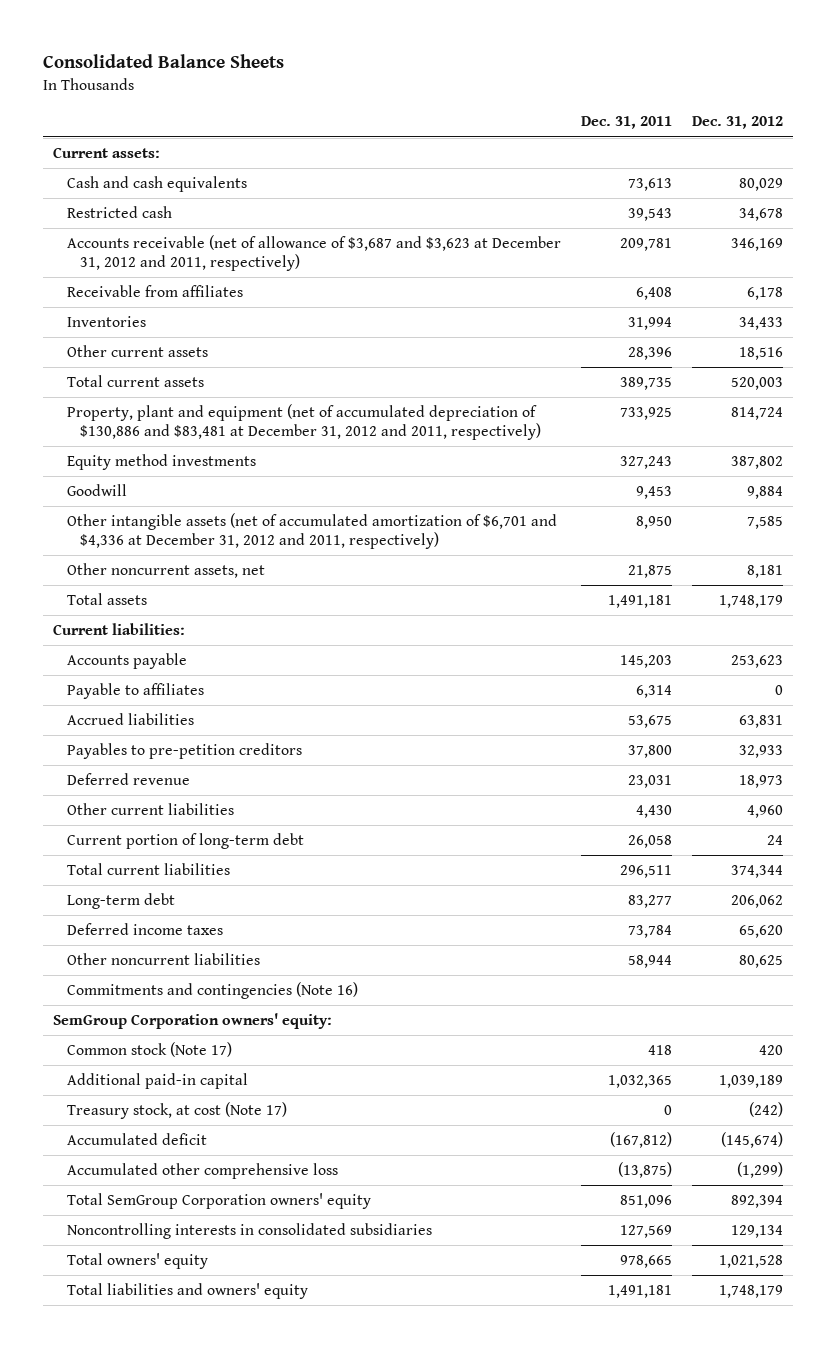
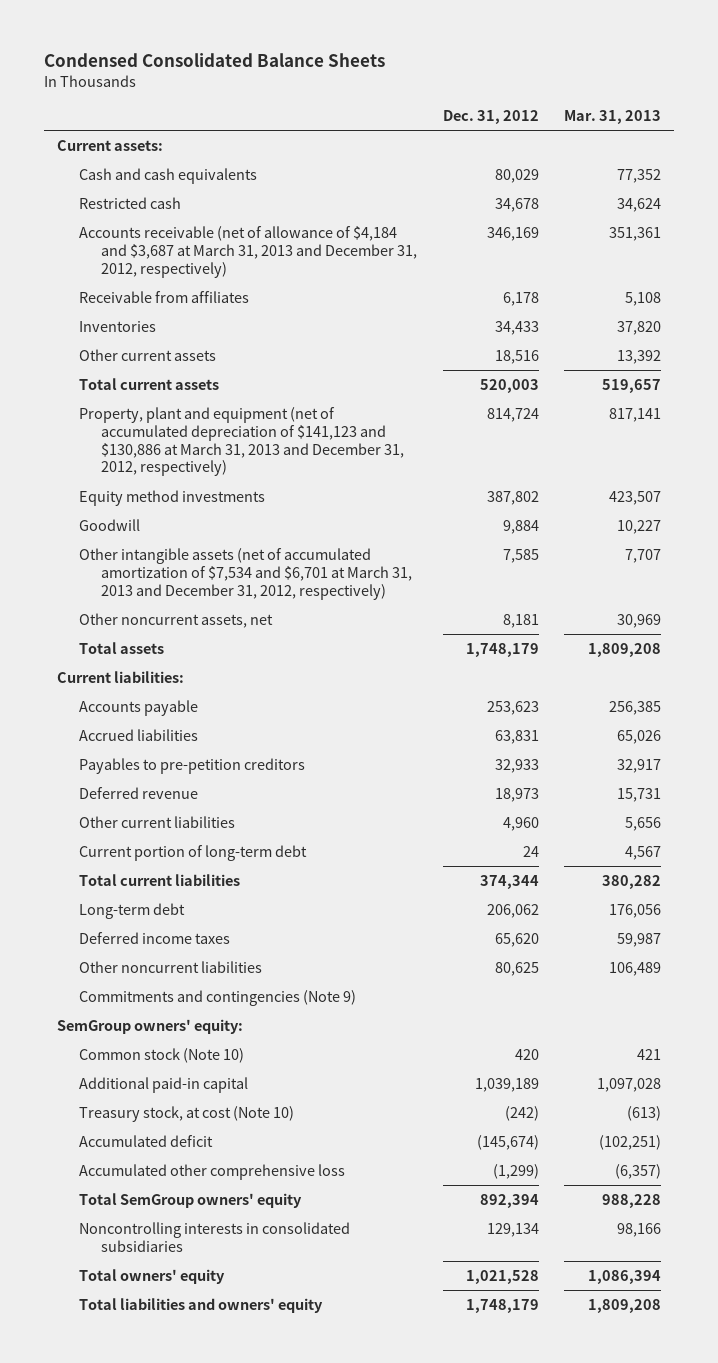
[43,54,285,69] Consolidated Balance Sheets -> [44,52,386,67] Condensed Consolidated Balance Sheets
[580,116,672,130] Dec. 31, 2011 -> none
none -> [564,110,662,125] Mar. 31, 2013
[66,235,561,272] Accounts receivable (net of allowance of $3,687 and $3,623 at December 31, 2012 and 2011, respectively) -> [79,225,417,278] Accounts receivable (net of allowance of $4,184 and $3,687 at March 31, 2013 and December 31, 2012, respectively)
[66,404,541,441] Property, plant and equipment (net of accumulated depreciation of $130,886 and $83,481 at December 31, 2012 and 2011, respectively) -> [79,406,404,477] Property, plant and equipment (net of accumulated depreciation of $141,123 and $130,886 at March 31, 2013 and December 31, 2012, respectively)
[66,513,557,550] Other intangible assets (net of accumulated amortization of $6,701 and $4,336 at December 31, 2012 and 2011, respectively) -> [79,547,412,600] Other intangible assets (net of accumulated amortization of $7,534 and $6,701 at March 31, 2013 and December 31, 2012, respectively)
[66,683,204,700] Payable to affiliates -> none
[66,982,358,1000] Commitments and contingencies (Note 16) -> [79,989,357,1006] Commitments and contingencies (Note 9)
[53,1013,333,1030] SemGroup Corporation owners' equity: -> [57,1018,244,1034] SemGroup owners' equity:
[66,1042,232,1058] Common stock (Note 17) -> [79,1047,245,1063] Common stock (Note 10)
[66,1102,287,1120] Treasury stock, at cost (Note 17) -> [79,1105,295,1122] Treasury stock, at cost (Note 10)
[66,1193,371,1210] Total SemGroup Corporation owners' equity -> [79,1192,303,1208] Total SemGroup owners' equity

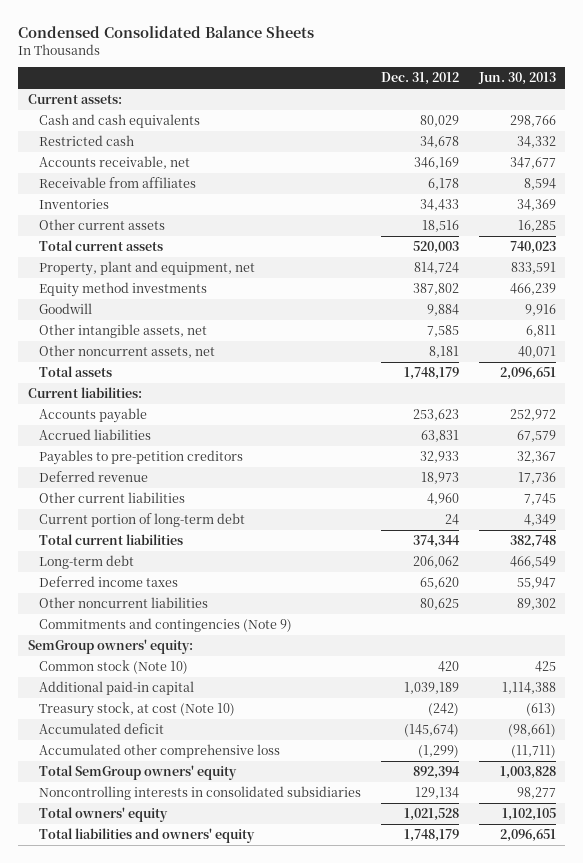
[564,110,662,125] Mar. 31, 2013 -> none
none -> [477,72,556,86] Jun. 30, 2013
[79,225,417,278] Accounts receivable (net of allowance of $4,184 and $3,687 at March 31, 2013 and December 31, 2012, respectively) -> [39,156,191,170] Accounts receivable, net
[79,406,404,477] Property, plant and equipment (net of accumulated depreciation of $141,123 and $130,886 at March 31, 2013 and December 31, 2012, respectively) -> [39,261,256,277] Property, plant and equipment, net
[79,547,412,600] Other intangible assets (net of accumulated amortization of $7,534 and $6,701 at March 31, 2013 and December 31, 2012, respectively) -> [39,324,208,339] Other intangible assets, net

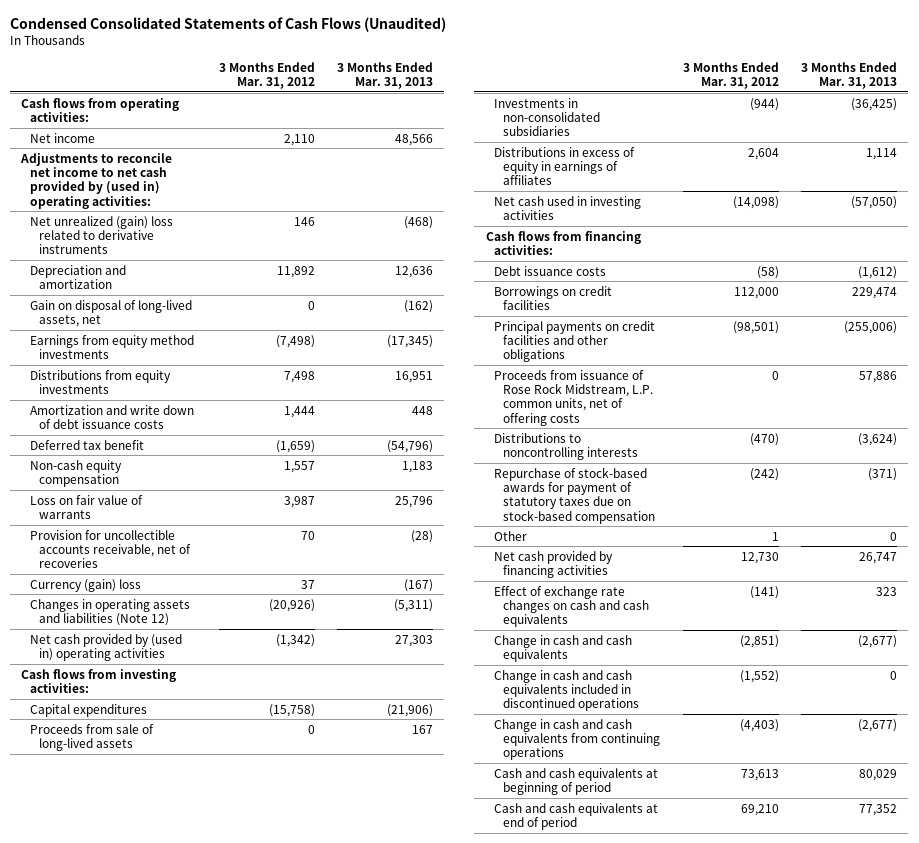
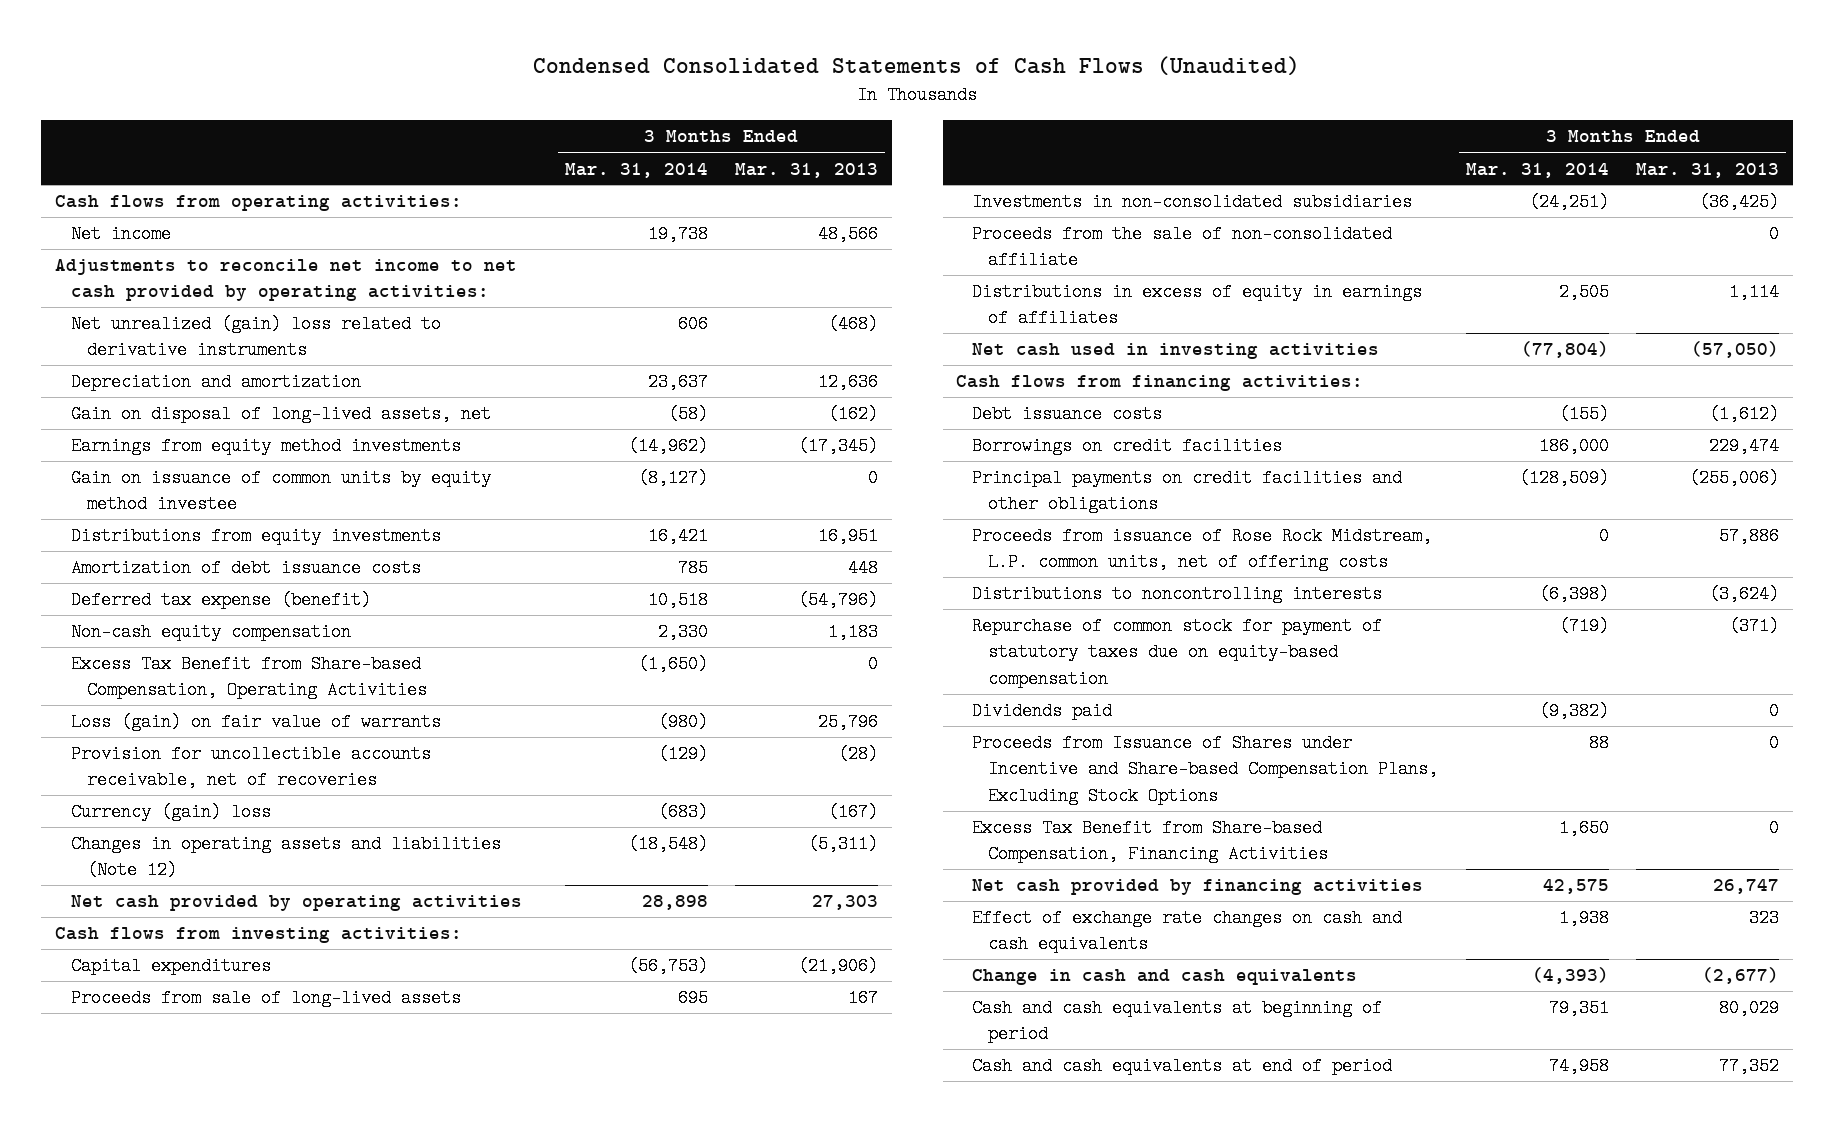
[218,61,315,90] 3 Months Ended Mar. 31, 2012 -> none
none -> [564,162,708,178] Mar. 31, 2014
[20,152,173,209] Adjustments to reconcile net income to net cash provided by (used in) operating activities: -> [55,259,518,302] Adjustments to reconcile net income to net cash provided by operating activities:
none -> [71,469,492,514] Gain on issuance of common units by equity method investee
[30,404,195,429] Amortization and write down of debt issuance costs -> [71,559,422,578] Amortization of debt issuance costs
[30,439,145,450] Deferred tax benefit -> [71,591,372,610] Deferred tax expense (benefit)
none -> [71,655,428,700] Excess Tax Benefit from Share-based Compensation, Operating Activities
[30,494,144,519] Loss on fair value of warrants -> [71,713,442,732] Loss (gain) on fair value of warrants
[30,633,183,661] Net cash provided by (used in) operating activities -> [71,895,523,912] Net cash provided by operating activities
none -> [972,225,1393,270] Proceeds from the sale of non-consolidated affiliate
[494,530,528,541] Other -> none
[494,466,656,524] Repurchase of stock-based awards for payment of statutory taxes due on stock-based compensation -> [972,617,1383,688] Repurchase of common stock for payment of statutory taxes due on equity-based compensation
none -> [972,702,1113,721] Dividends paid
none -> [972,734,1439,805] Proceeds from Issuance of Shares under Incentive and Share-based Compensation Plans, Excluding Stock Options
none -> [972,819,1329,864] Excess Tax Benefit from Share-based Compensation, Financing Activities
[494,669,640,712] Change in cash and cash equivalents included in discontinued operations -> none
[494,718,661,761] Change in cash and cash equivalents from continuing operations -> none

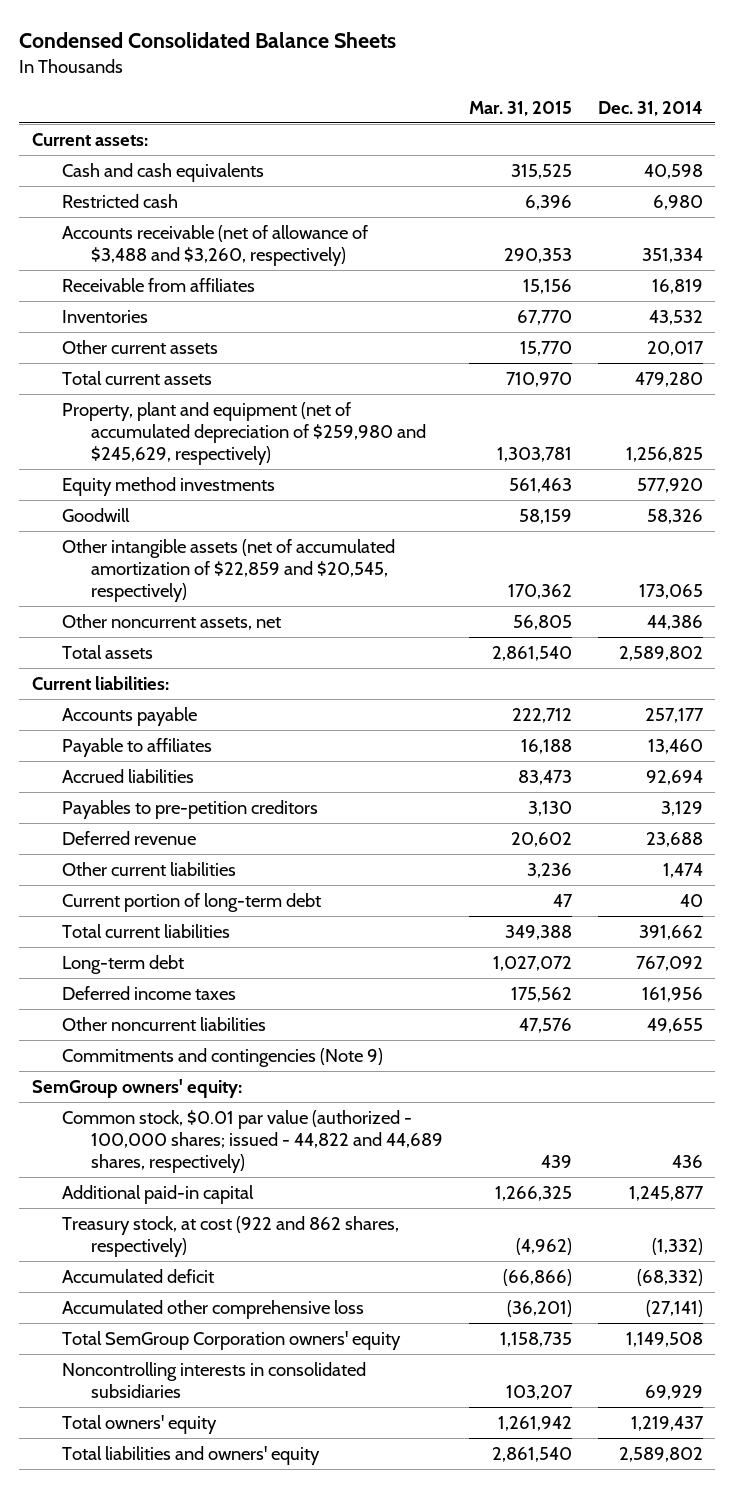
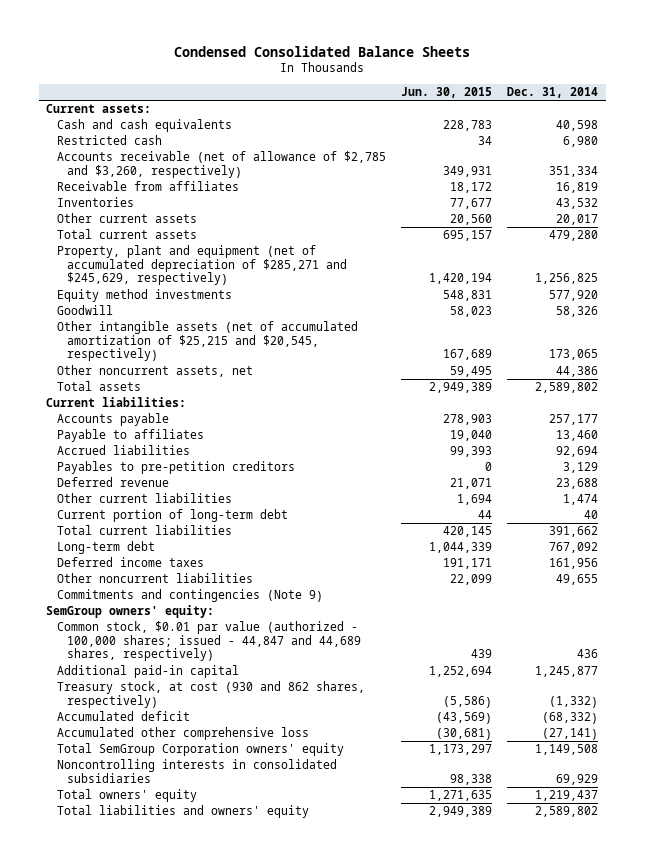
[468,100,572,116] Mar. 31, 2015 -> none
none -> [400,87,492,99] Jun. 30, 2015
[61,224,368,267] Accounts receivable (net of allowance of $3,488 and $3,260, respectively) -> [56,151,386,178] Accounts receivable (net of allowance of $2,785 and $3,260, respectively)
[61,401,427,466] Property, plant and equipment (net of accumulated depreciation of $259,980 and $245,629, respectively) -> [56,245,347,286] Property, plant and equipment (net of accumulated depreciation of $285,271 and $245,629, respectively)
[61,538,395,603] Other intangible assets (net of accumulated amortization of $22,859 and $20,545, respectively) -> [56,321,358,362] Other intangible assets (net of accumulated amortization of $25,215 and $20,545, respectively)
[61,1109,444,1174] Common stock, $0.01 par value (authorized - 100,000 shares; issued - 44,822 and 44,689 shares, respectively) -> [56,621,361,662] Common stock, $0.01 par value (authorized - 100,000 shares; issued - 44,847 and 44,689 shares, respectively)
[61,1215,399,1258] Treasury stock, at cost (922 and 862 shares, respectively) -> [56,681,365,708] Treasury stock, at cost (930 and 862 shares, respectively)

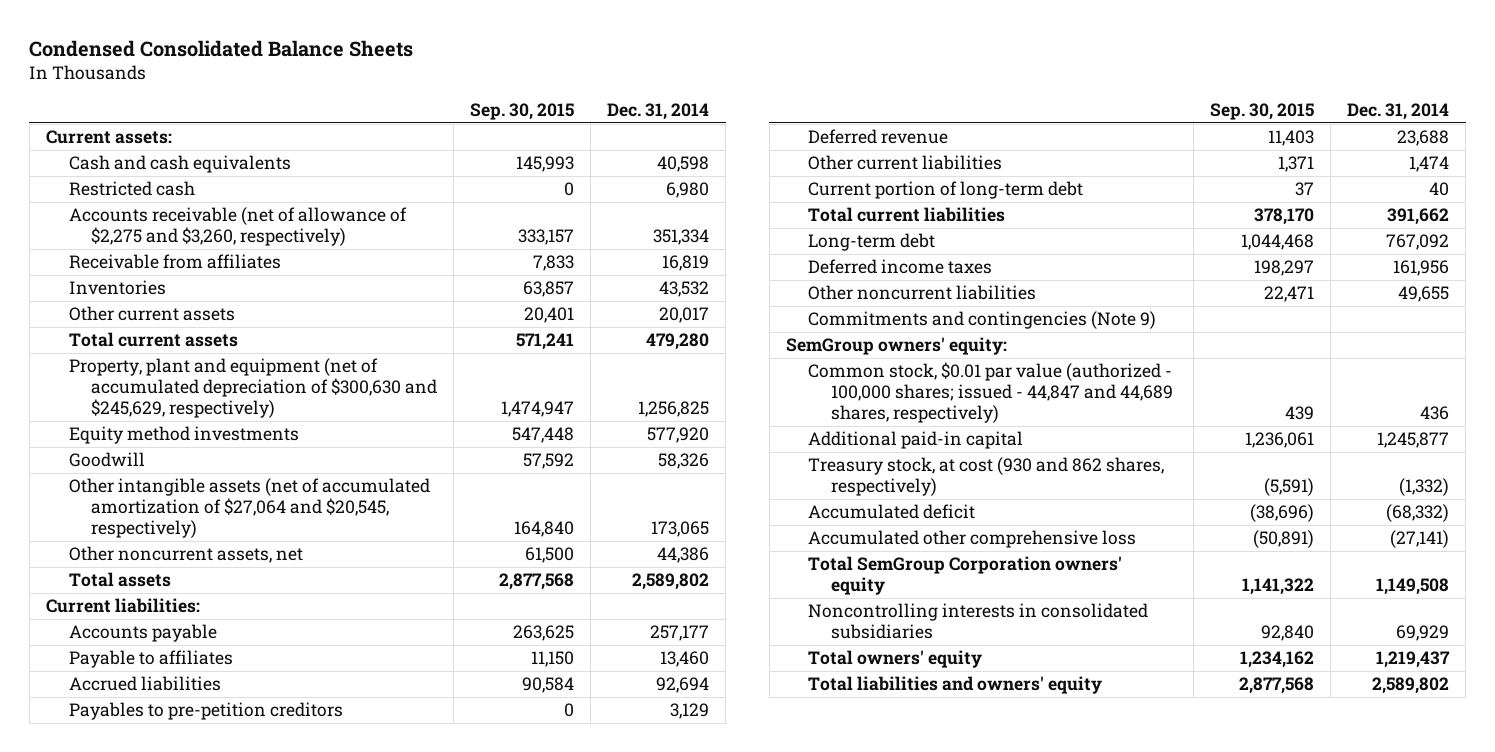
[400,87,492,99] Jun. 30, 2015 -> none
none -> [470,102,575,120] Sep. 30, 2015
[56,151,386,178] Accounts receivable (net of allowance of $2,785 and $3,260, respectively) -> [68,207,407,247] Accounts receivable (net of allowance of $2,275 and $3,260, respectively)
[56,245,347,286] Property, plant and equipment (net of accumulated depreciation of $285,271 and $245,629, respectively) -> [68,358,438,419] Property, plant and equipment (net of accumulated depreciation of $300,630 and $245,629, respectively)
[56,321,358,362] Other intangible assets (net of accumulated amortization of $25,215 and $20,545, respectively) -> [68,478,430,539] Other intangible assets (net of accumulated amortization of $27,064 and $20,545, respectively)

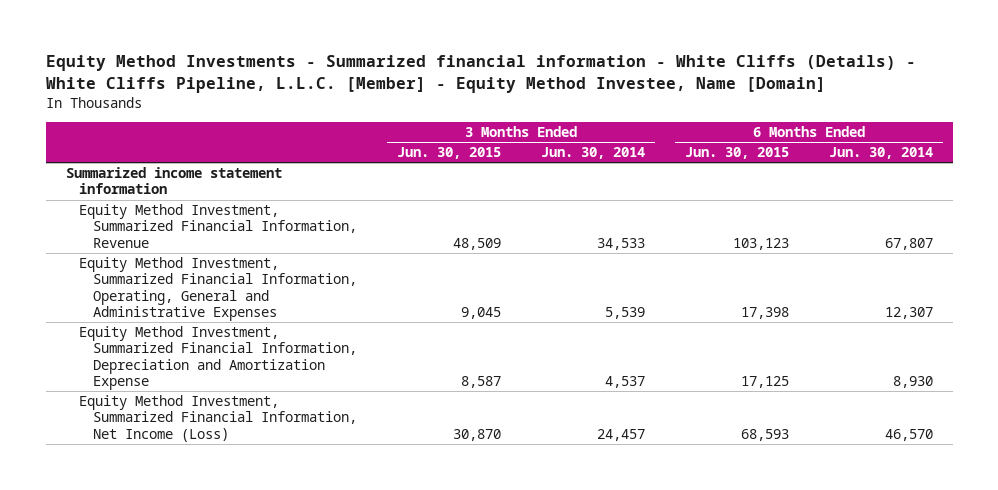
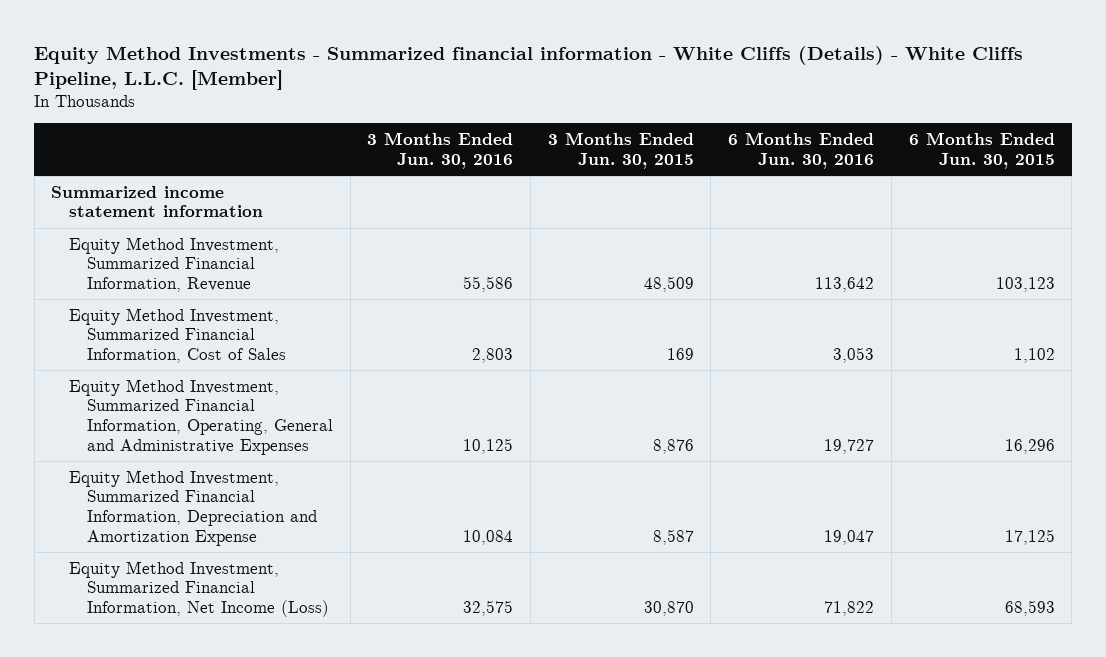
[45,55,916,93] Equity Method Investments - Summarized financial information - White Cliffs (Details) - White Cliffs Pipeline, L.L.C. [Member] - Equity Method Investee, Name [Domain] -> [34,45,1024,90] Equity Method Investments - Summarized financial information - White Cliffs (Details) - White Cliffs Pipeline, L.L.C. [Member]
[540,147,645,160] Jun. 30, 2014 -> none
[828,147,933,160] Jun. 30, 2014 -> none
none -> [367,131,514,169] 3 Months Ended Jun. 30, 2016
none -> [728,131,875,169] 6 Months Ended Jun. 30, 2016
none -> [69,307,286,364] Equity Method Investment, Summarized Financial Information, Cost of Sales
[460,306,501,319] 9,045 -> [652,438,694,454] 8,876
[740,306,789,319] 17,398 -> [1004,438,1055,454] 16,296

